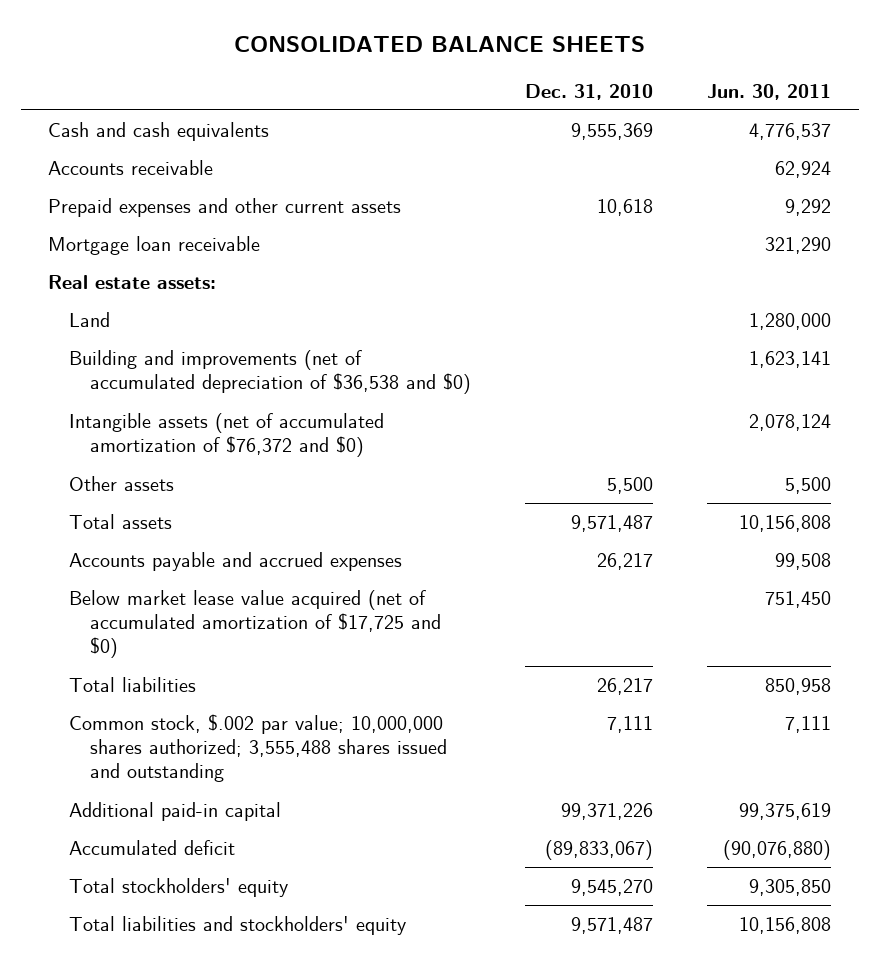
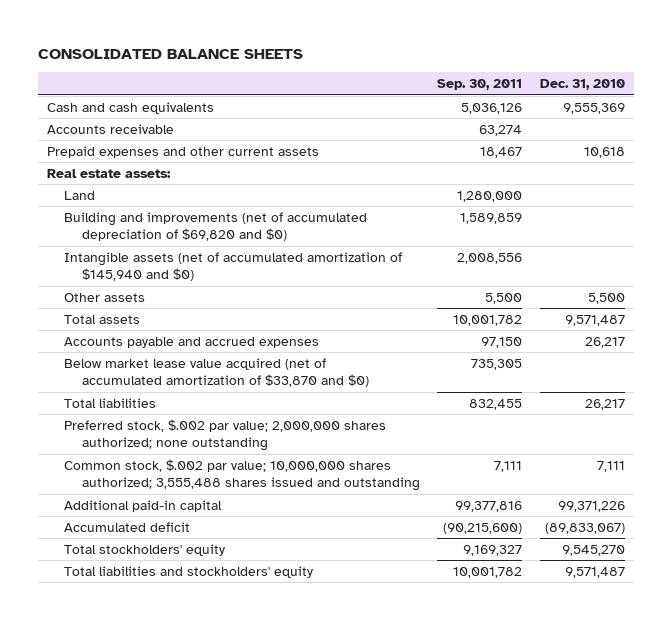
[707,83,832,100] Jun. 30, 2011 -> none
none -> [437,79,523,91] Sep. 30, 2011
[48,236,261,256] Mortgage loan receivable -> none
[69,350,471,395] Building and improvements (net of accumulated depreciation of $36,538 and $0) -> [64,211,368,241] Building and improvements (net of accumulated depreciation of $69,820 and $0)
[69,413,385,458] Intangible assets (net of accumulated amortization of $76,372 and $0) -> [64,251,403,281] Intangible assets (net of accumulated amortization of $145,940 and $0)
[69,590,441,659] Below market lease value acquired (net of accumulated amortization of $17,725 and $0) -> [64,357,369,387] Below market lease value acquired (net of accumulated amortization of $33,870 and $0)
none -> [64,418,387,451] Preferred stock, $.002 par value; 2,000,000 shares authorized; none outstanding

